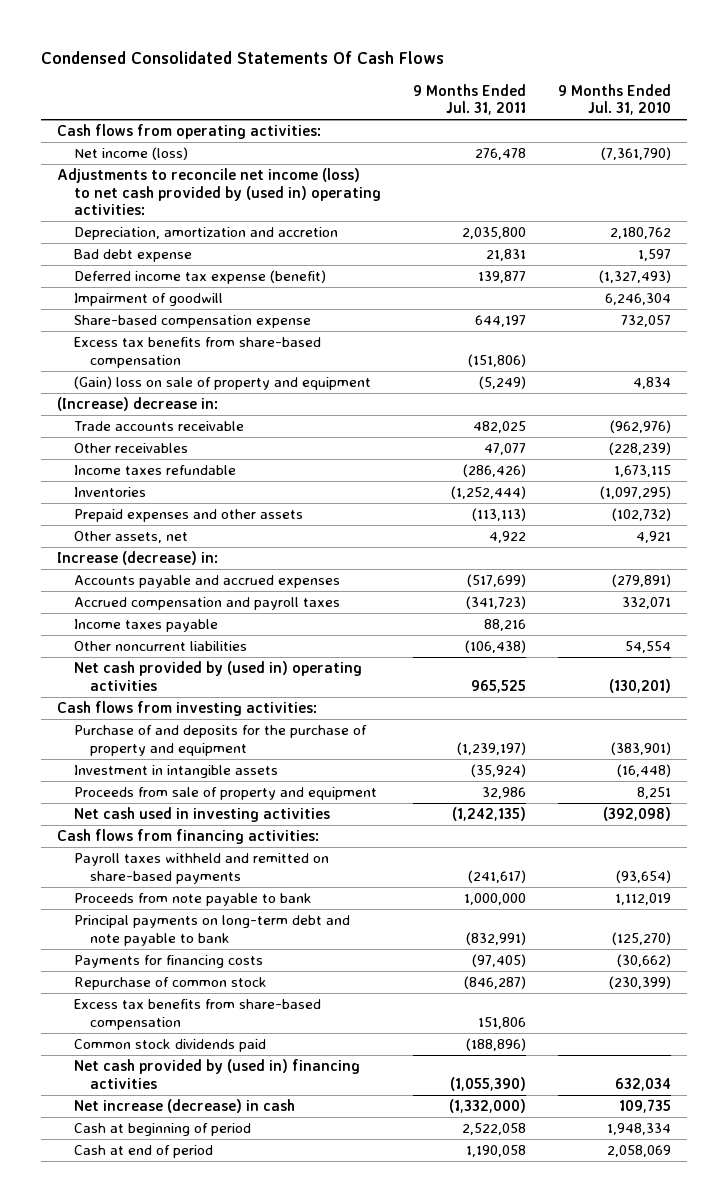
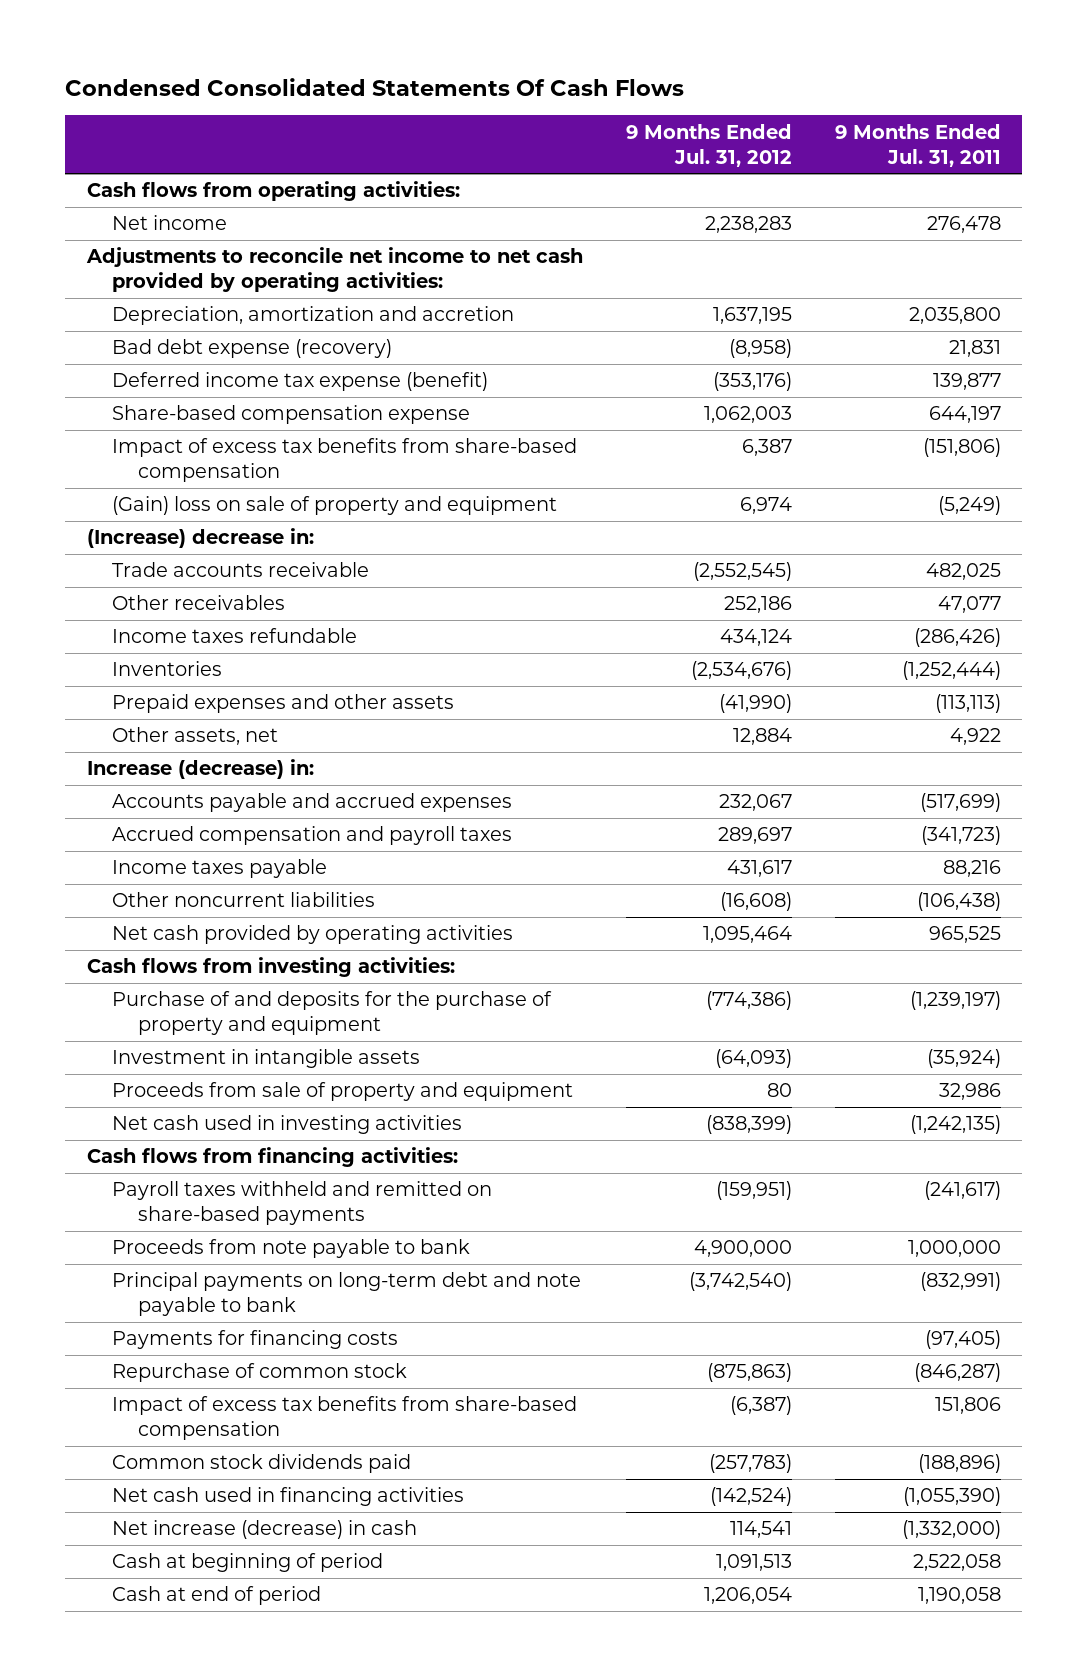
[557,83,671,115] 9 Months Ended Jul. 31, 2010 -> none
none -> [625,123,792,167] 9 Months Ended Jul. 31, 2012
[73,147,188,161] Net income (loss) -> [112,215,228,231] Net income
[57,168,381,216] Adjustments to reconcile net income (loss) to net cash provided by (used in) operating activities: -> [85,247,583,293] Adjustments to reconcile net income to net cash provided by operating activities:
[73,249,192,263] Bad debt expense -> [112,339,393,359] Bad debt expense (recovery)
[73,293,223,307] Impairment of goodwill -> none
[73,337,321,368] Excess tax benefits from share-based compensation -> [112,438,578,483] Impact of excess tax benefits from share-based compensation
[73,661,362,691] Net cash provided by (used in) operating activities -> [112,925,514,945] Net cash provided by operating activities
[73,999,321,1030] Excess tax benefits from share-based compensation -> [112,1396,578,1441] Impact of excess tax benefits from share-based compensation
[73,1059,360,1089] Net cash provided by (used in) financing activities -> [112,1487,465,1507] Net cash used in financing activities

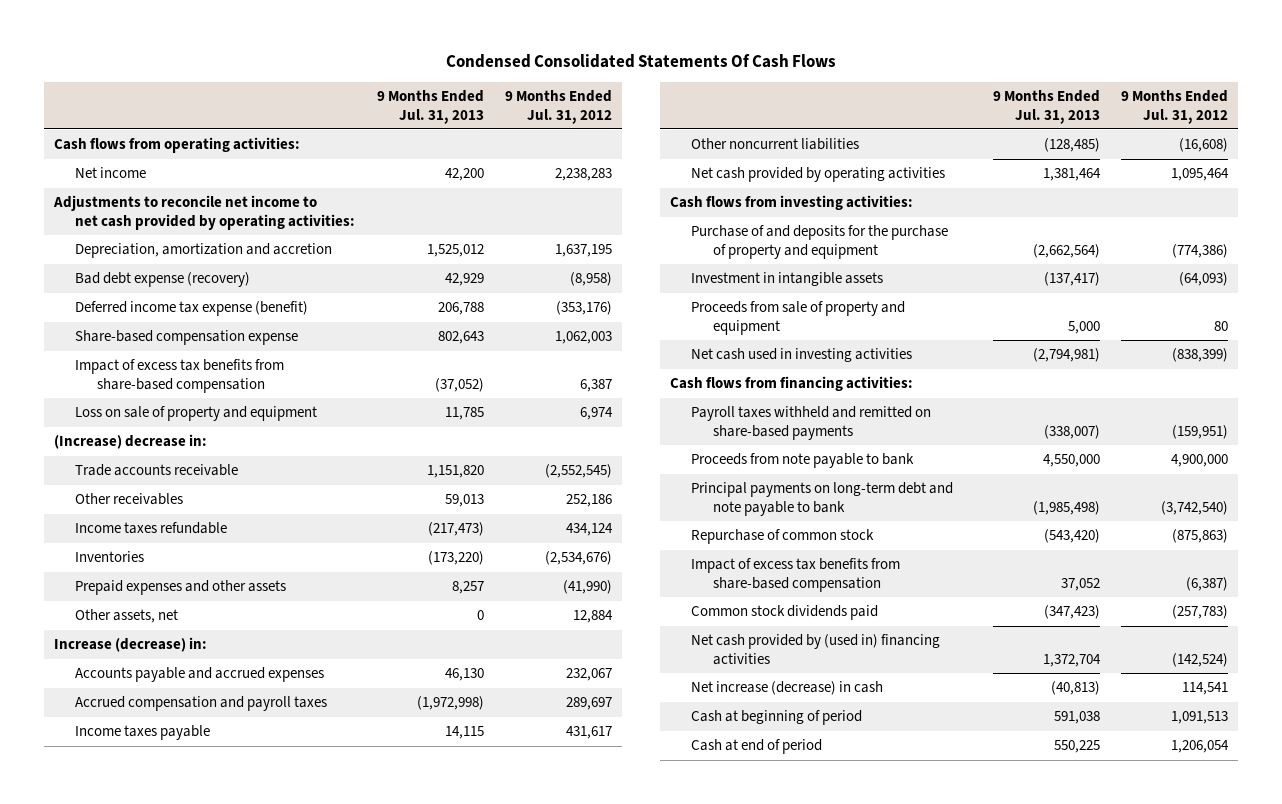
[834,123,1001,167] 9 Months Ended Jul. 31, 2011 -> none
none -> [376,89,484,124] 9 Months Ended Jul. 31, 2013
[112,496,558,516] (Gain) loss on sale of property and equipment -> [75,406,318,422] Loss on sale of property and equipment
[112,1330,399,1350] Payments for financing costs -> none
[112,1487,465,1507] Net cash used in financing activities -> [691,634,941,666] Net cash provided by (used in) financing activities

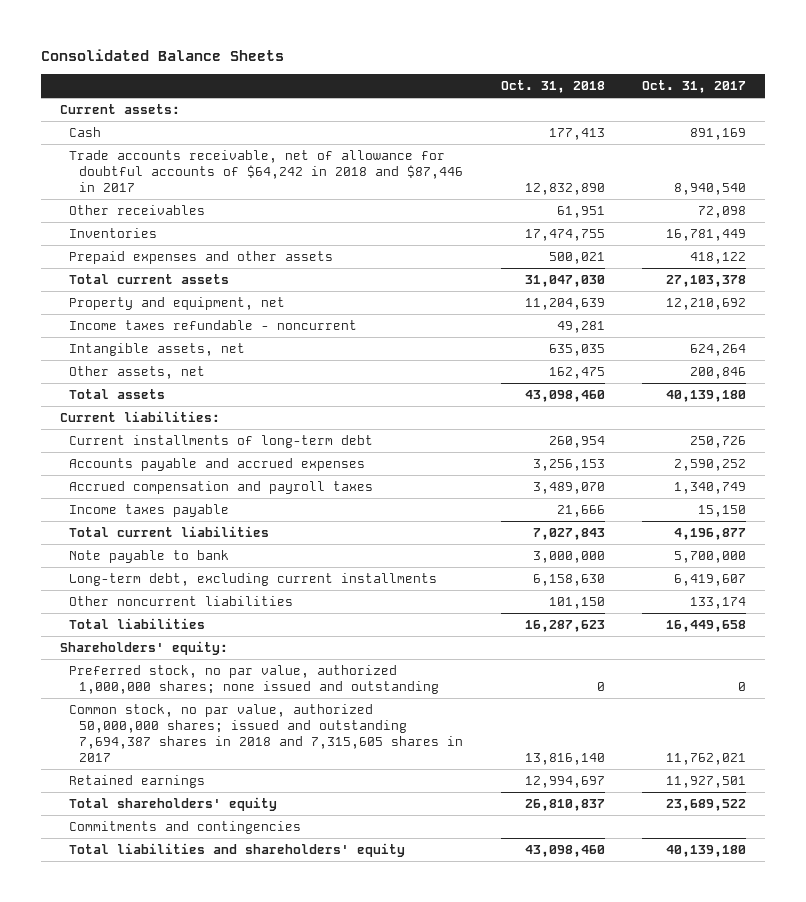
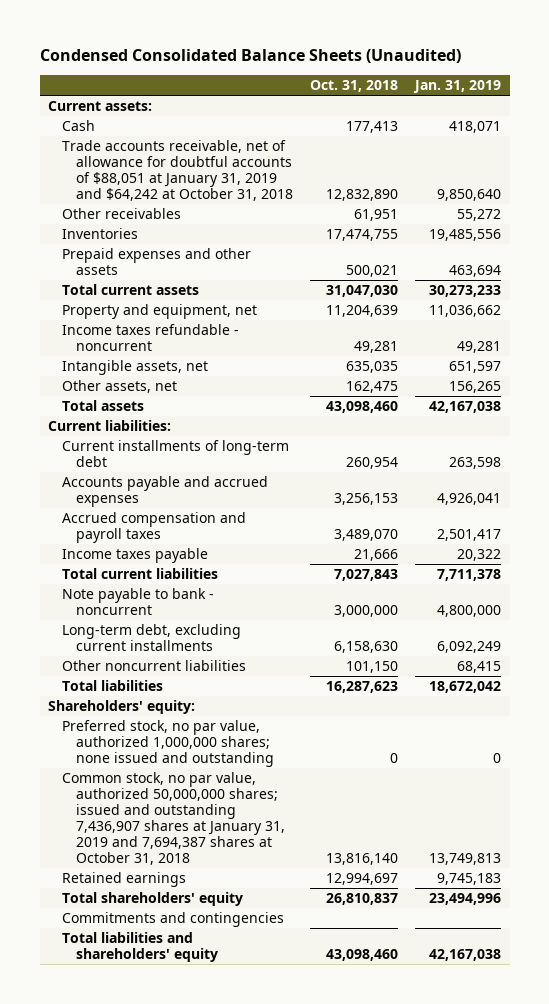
[40,48,284,61] Consolidated Balance Sheets -> [39,49,461,64] Condensed Consolidated Balance Sheets (Unaudited)
[642,79,747,93] Oct. 31, 2017 -> none
none -> [413,79,502,93] Jan. 31, 2019
[69,150,464,192] Trade accounts receivable, net of allowance for doubtful accounts of $64,242 in 2018 and $87,446 in 2017 -> [62,140,293,201] Trade accounts receivable, net of allowance for doubtful accounts of $88,051 at January 31, 2019 and $64,242 at October 31, 2018
[69,550,230,564] Note payable to bank -> [62,588,215,616] Note payable to bank - noncurrent
[69,704,464,762] Common stock, no par value, authorized 50,000,000 shares; issued and outstanding 7,694,387 shares in 2018 and 7,315,605 shares in 2017 -> [62,772,285,865] Common stock, no par value, authorized 50,000,000 shares; issued and outstanding 7,436,907 shares at January 31, 2019 and 7,694,387 shares at October 31, 2018

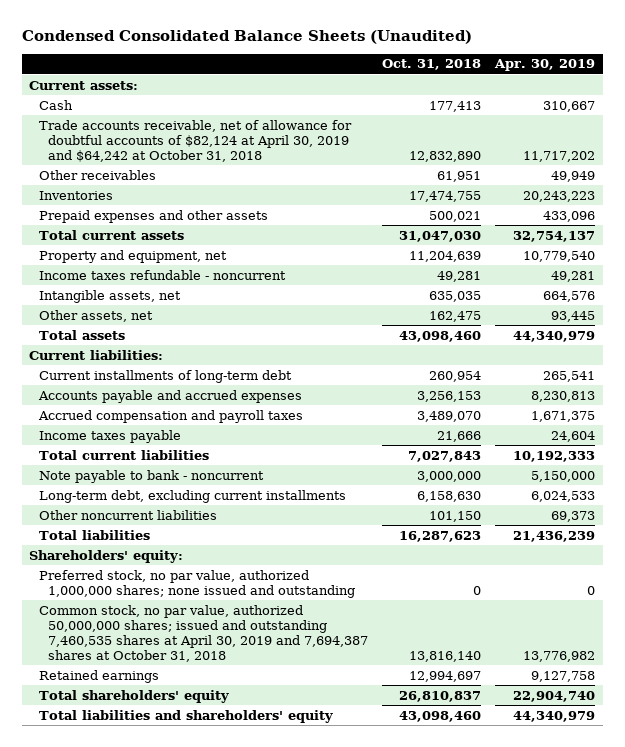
[413,79,502,93] Jan. 31, 2019 -> none
none -> [494,59,596,72] Apr. 30, 2019
[62,140,293,201] Trade accounts receivable, net of allowance for doubtful accounts of $88,051 at January 31, 2019 and $64,242 at October 31, 2018 -> [38,119,352,162] Trade accounts receivable, net of allowance for doubtful accounts of $82,124 at April 30, 2019 and $64,242 at October 31, 2018
[62,772,285,865] Common stock, no par value, authorized 50,000,000 shares; issued and outstanding 7,436,907 shares at January 31, 2019 and 7,694,387 shares at October 31, 2018 -> [38,604,369,662] Common stock, no par value, authorized 50,000,000 shares; issued and outstanding 7,460,535 shares at April 30, 2019 and 7,694,387 shares at October 31, 2018
[62,912,285,928] Commitments and contingencies -> none

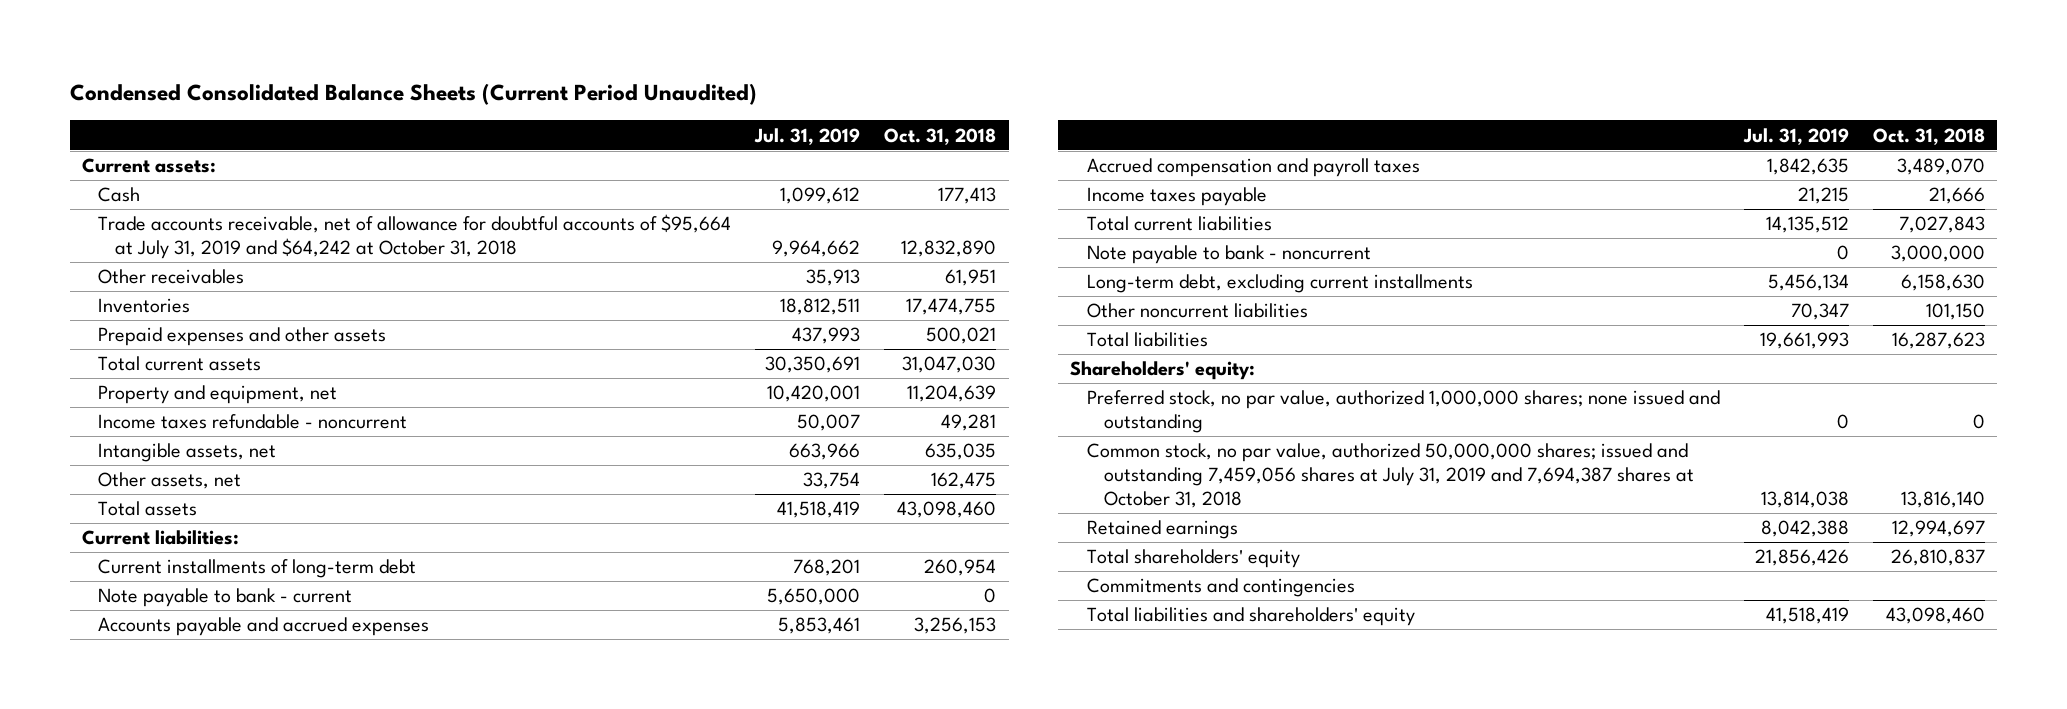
[21,30,472,45] Condensed Consolidated Balance Sheets (Unaudited) -> [69,83,757,106] Condensed Consolidated Balance Sheets (Current Period Unaudited)
[494,59,596,72] Apr. 30, 2019 -> none
none -> [754,127,861,145] Jul. 31, 2019
[38,119,352,162] Trade accounts receivable, net of allowance for doubtful accounts of $82,124 at April 30, 2019 and $64,242 at October 31, 2018 -> [98,214,732,259] Trade accounts receivable, net of allowance for doubtful accounts of $95,664 at July 31, 2019 and $64,242 at October 31, 2018
none -> [98,588,353,608] Note payable to bank - current
[38,604,369,662] Common stock, no par value, authorized 50,000,000 shares; issued and outstanding 7,460,535 shares at April 30, 2019 and 7,694,387 shares at October 31, 2018 -> [1087,443,1694,508] Common stock, no par value, authorized 50,000,000 shares; issued and outstanding 7,459,056 shares at July 31, 2019 and 7,694,387 shares at October 31, 2018
none -> [1087,578,1356,598] Commitments and contingencies

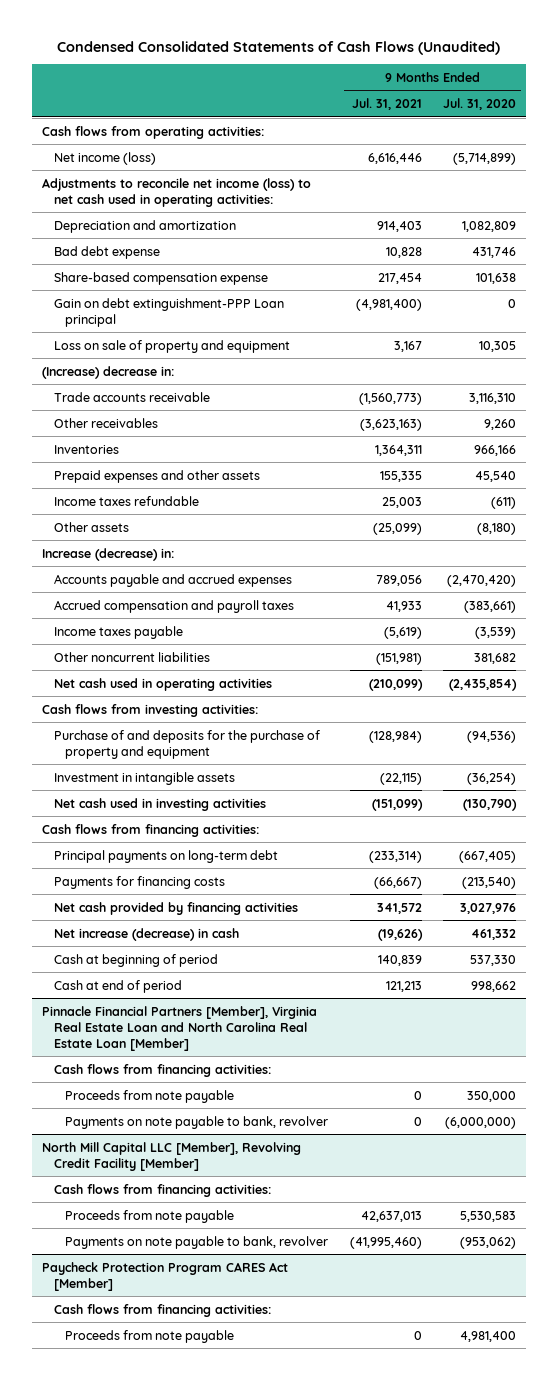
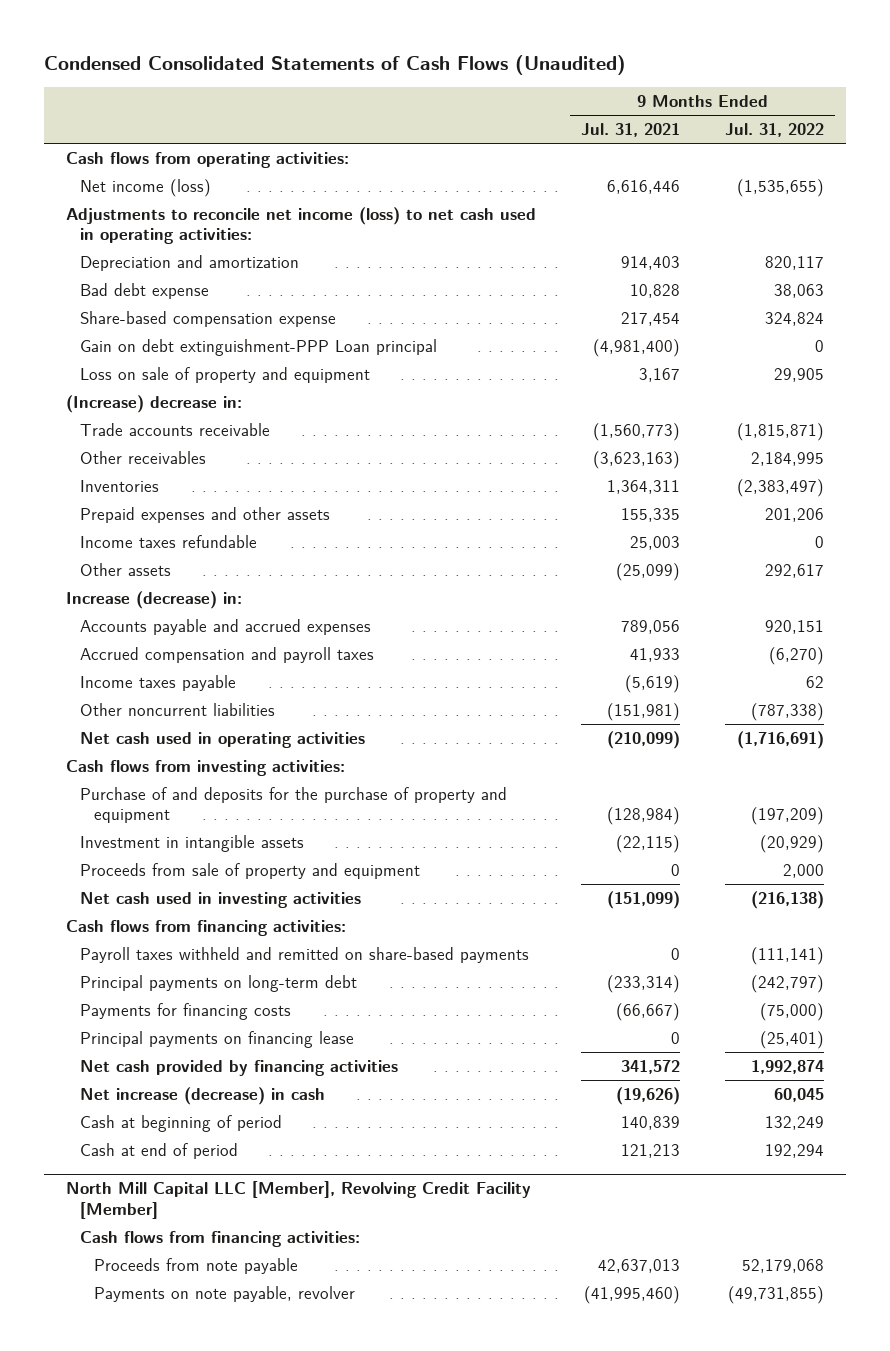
[442,98,516,111] Jul. 31, 2020 -> none
none -> [724,123,824,138] Jul. 31, 2022
none -> [80,862,421,879] Proceeds from sale of property and equipment
none -> [80,946,530,963] Payroll taxes withheld and remitted on share-based payments
none -> [80,1030,355,1048] Principal payments on financing lease
[42,1005,318,1051] Pinnacle Financial Partners [Member], Virginia Real Estate Loan and North Carolina Real Estate Loan [Member] -> none
[53,1063,271,1077] Cash flows from financing activities: -> none
[65,1089,235,1103] Proceeds from note payable -> none
[65,1115,329,1129] Payments on note payable to bank, revolver -> none
[42,1261,289,1291] Paycheck Protection Program CARES Act [Member] -> none
[53,1303,271,1317] Cash flows from financing activities: -> none
[65,1329,235,1343] Proceeds from note payable -> none
[65,1235,329,1249] Payments on note payable to bank, revolver -> [94,1285,356,1302] Payments on note payable, revolver

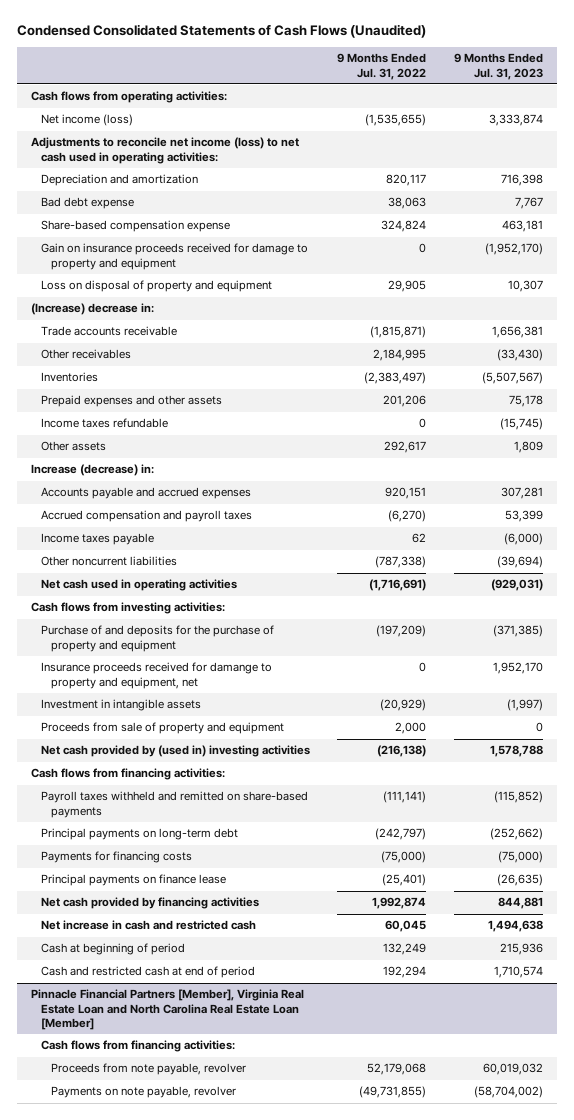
[581,123,681,138] Jul. 31, 2021 -> none
none -> [454,53,544,80] 9 Months Ended Jul. 31, 2023
[80,338,438,356] Gain on debt extinguishment-PPP Loan principal -> none
none -> [40,243,308,270] Gain on insurance proceeds received for damage to property and equipment
[80,366,371,383] Loss on sale of property and equipment -> [40,280,272,293] Loss on disposal of property and equipment
none -> [40,662,272,689] Insurance proceeds received for damange to property and equipment, net
[80,891,362,908] Net cash used in investing activities -> [40,745,310,758] Net cash provided by (used in) investing activities
[80,1030,355,1048] Principal payments on financing lease -> [40,874,226,887] Principal payments on finance lease
[80,1086,326,1105] Net increase (decrease) in cash -> [40,920,256,931] Net increase in cash and restricted cash
[66,1181,532,1219] North Mill Capital LLC [Member], Revolving Credit Facility [Member] -> none
[80,1142,239,1159] Cash at end of period -> [40,966,255,979] Cash and restricted cash at end of period
none -> [31,989,305,1031] Pinnacle Financial Partners [Member], Virginia Real Estate Loan and North Carolina Real Estate Loan [Member]
[94,1257,299,1274] Proceeds from note payable -> [50,1063,246,1076] Proceeds from note payable, revolver

